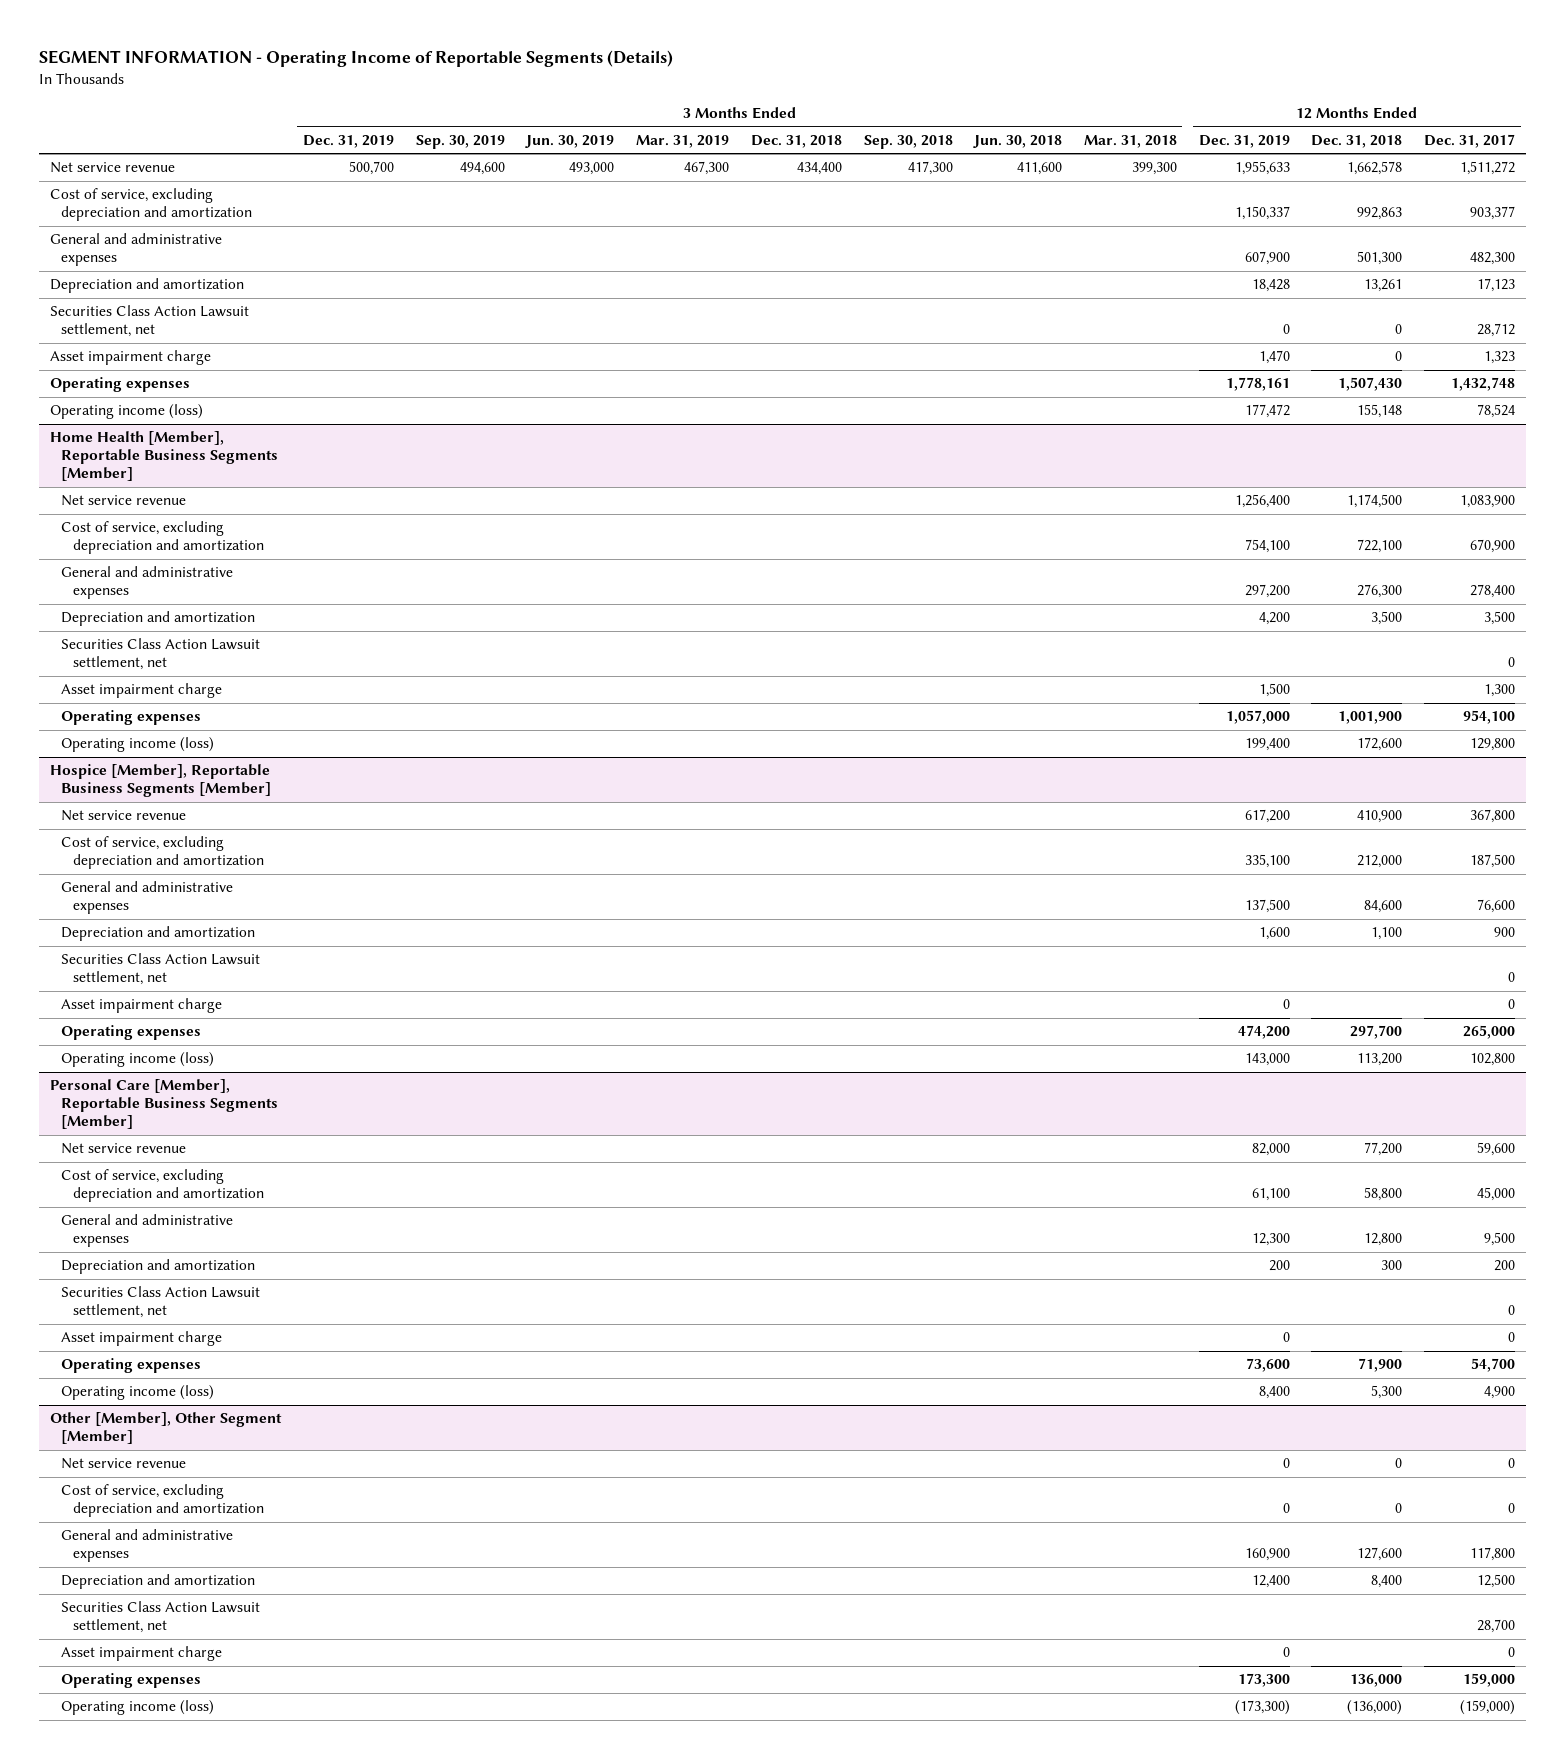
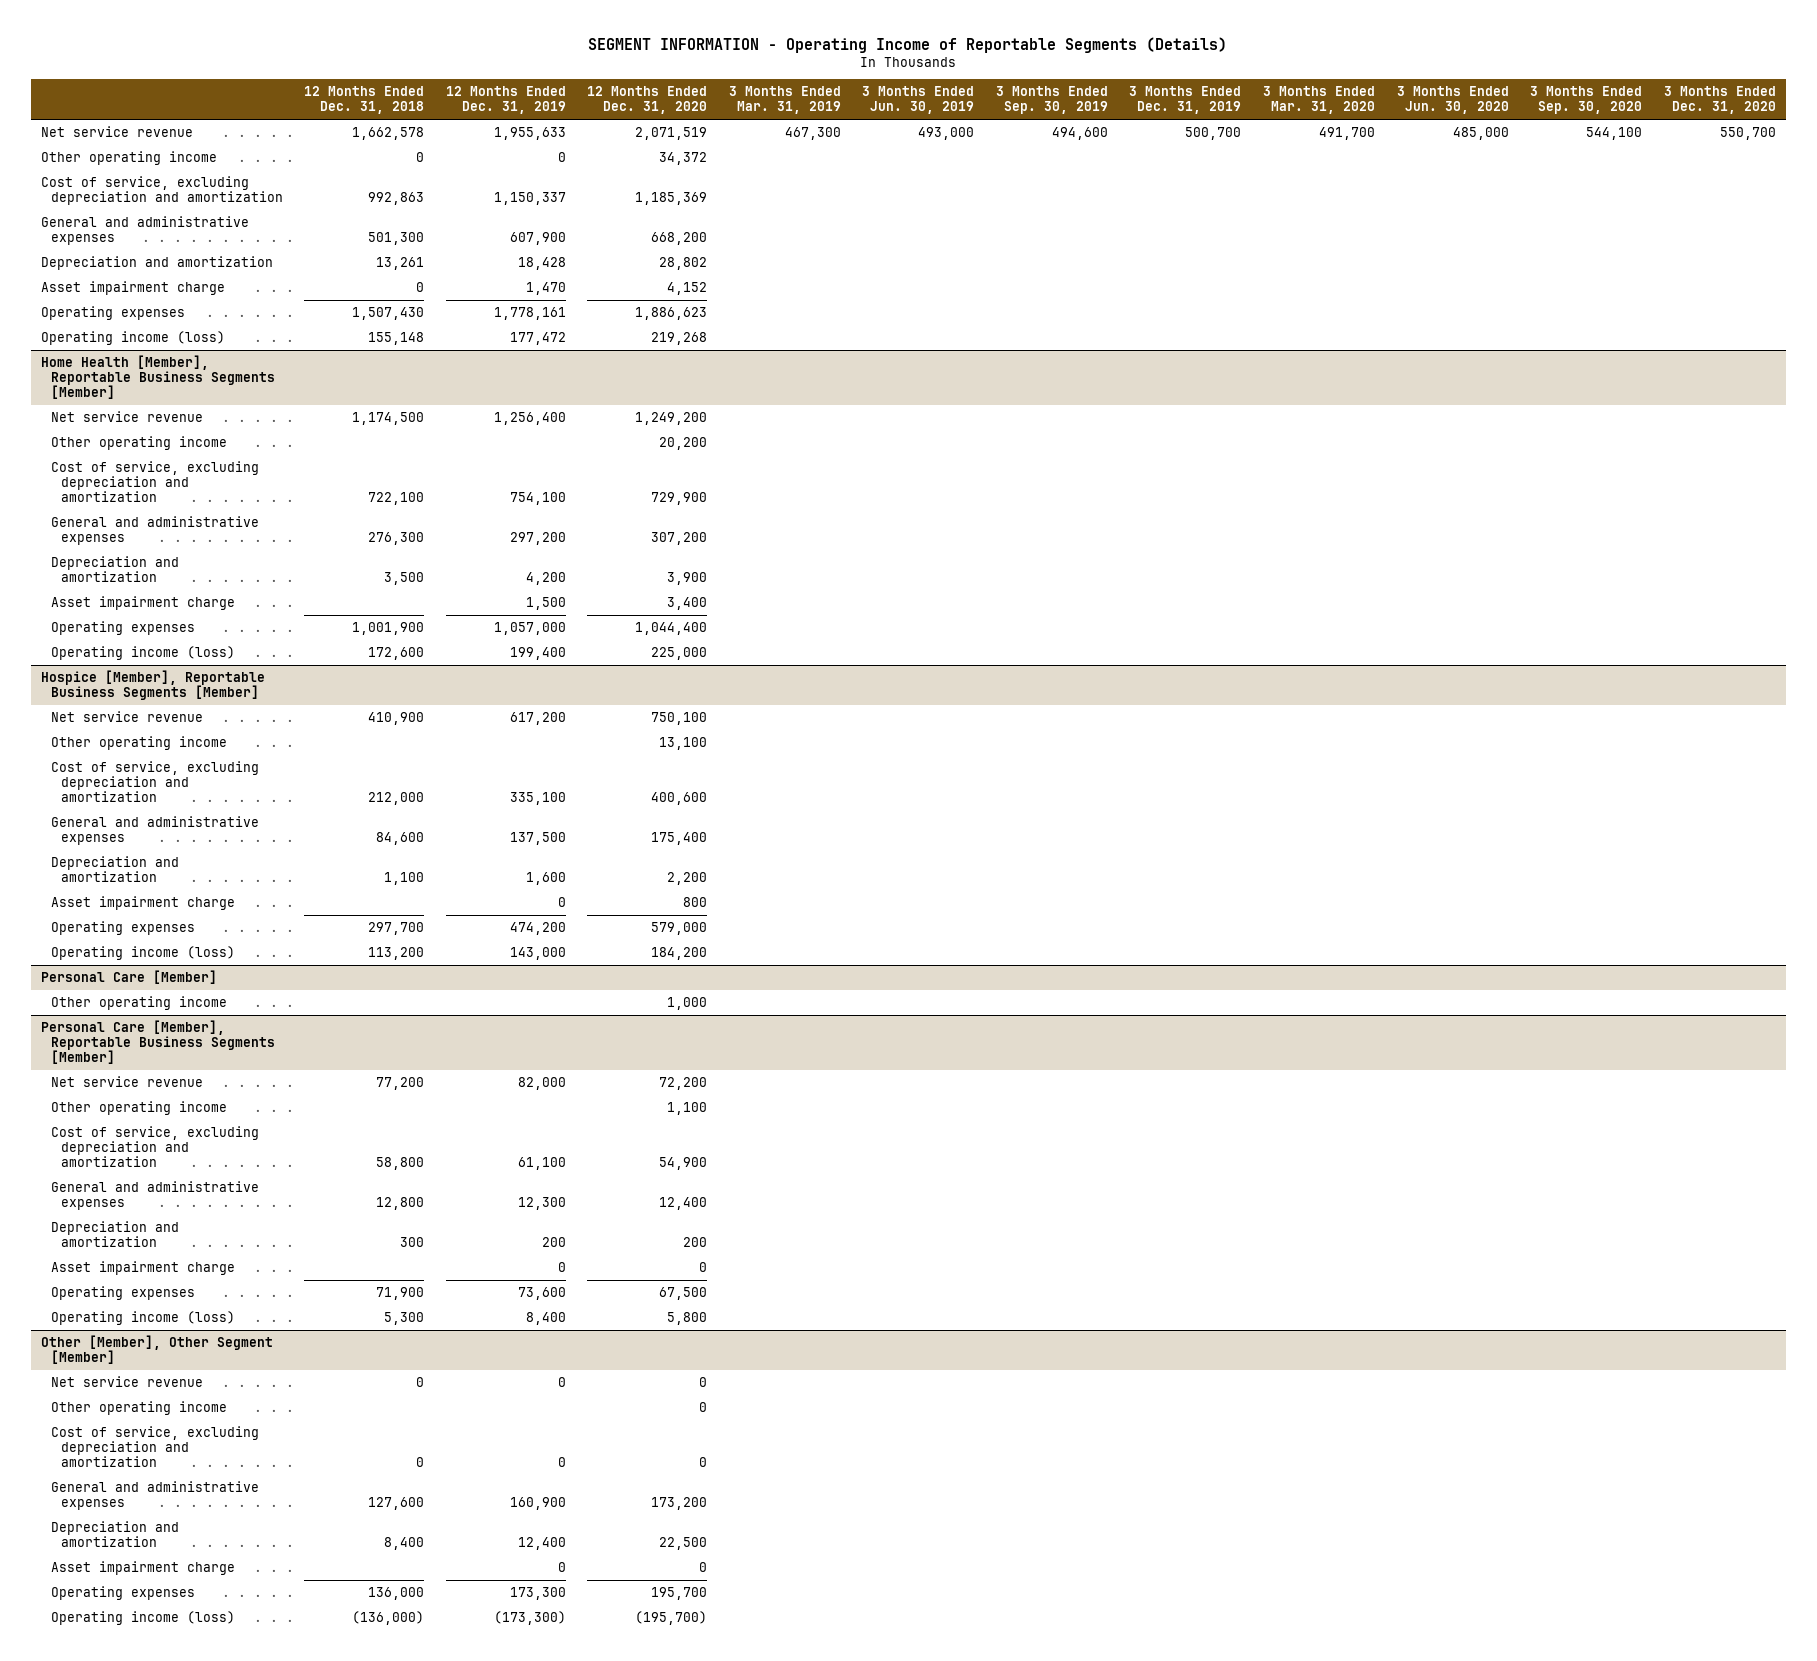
[750,134,842,148] Dec. 31, 2018 -> none
[863,134,953,149] Sep. 30, 2018 -> none
[973,134,1063,148] Jun. 30, 2018 -> none
[1083,134,1177,148] Mar. 31, 2018 -> none
[1424,133,1516,148] Dec. 31, 2017 -> none
none -> [587,86,708,115] 12 Months Ended Dec. 31, 2020
none -> [1263,86,1376,115] 3 Months Ended Mar. 31, 2020
none -> [1396,86,1509,115] 3 Months Ended Jun. 30, 2020
none -> [1530,86,1643,115] 3 Months Ended Sep. 30, 2020
none -> [1663,86,1776,115] 3 Months Ended Dec. 31, 2020
none -> [41,150,218,165] Other operating income
[50,305,250,338] Securities Class Action Lawsuit settlement, net -> none
none -> [50,435,227,450] Other operating income
[61,638,261,671] Securities Class Action Lawsuit settlement, net -> none
none -> [50,735,227,750] Other operating income
[61,953,261,986] Securities Class Action Lawsuit settlement, net -> none
none -> [41,969,218,984] Personal Care [Member]
none -> [50,995,227,1010] Other operating income
none -> [50,1100,227,1115] Other operating income
[61,1286,261,1319] Securities Class Action Lawsuit settlement, net -> none
none -> [50,1400,227,1415] Other operating income
[61,1601,261,1634] Securities Class Action Lawsuit settlement, net -> none

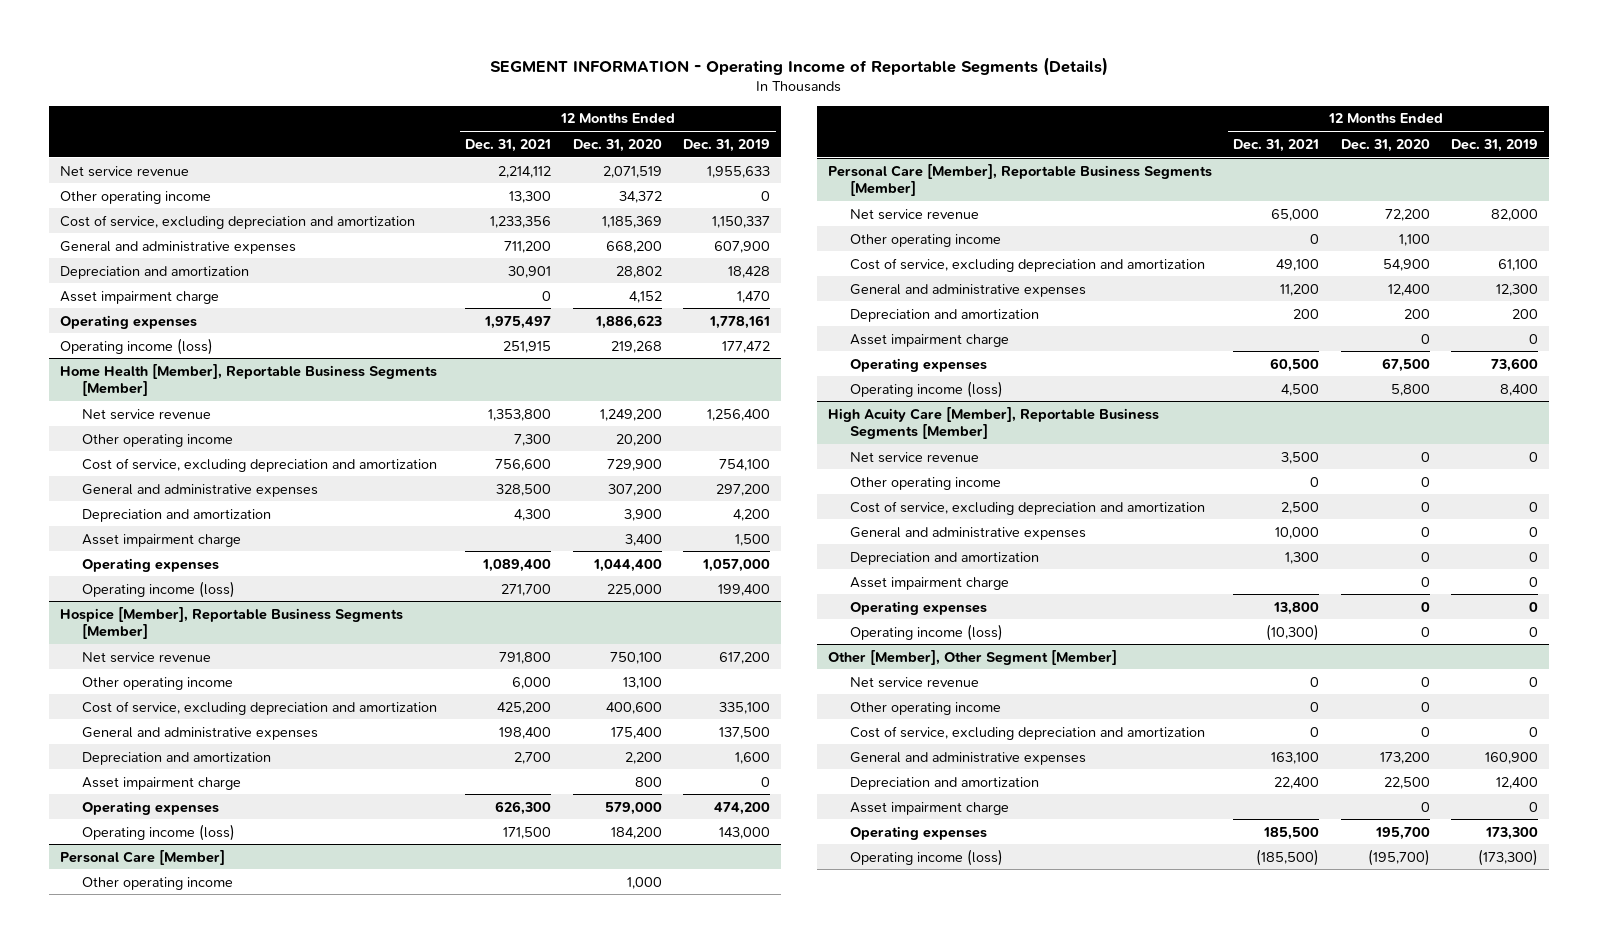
[304,86,425,115] 12 Months Ended Dec. 31, 2018 -> none
[728,86,841,115] 3 Months Ended Mar. 31, 2019 -> none
[862,86,975,115] 3 Months Ended Jun. 30, 2019 -> none
[995,86,1108,115] 3 Months Ended Sep. 30, 2019 -> none
[1129,86,1242,115] 3 Months Ended Dec. 31, 2019 -> none
[1263,86,1376,115] 3 Months Ended Mar. 31, 2020 -> none
[1396,86,1509,115] 3 Months Ended Jun. 30, 2020 -> none
[1530,86,1643,115] 3 Months Ended Sep. 30, 2020 -> none
[1663,86,1776,115] 3 Months Ended Dec. 31, 2020 -> none
none -> [465,138,552,152] Dec. 31, 2021
none -> [827,406,1159,439] High Acuity Care [Member], Reportable Business Segments [Member]
none -> [850,451,980,463] Net service revenue
none -> [850,476,1002,490] Other operating income
none -> [850,500,1206,515] Cost of service, excluding depreciation and amortization
none -> [850,526,1087,540] General and administrative expenses
none -> [850,551,1040,565] Depreciation and amortization
none -> [850,576,1010,590] Asset impairment charge
none -> [850,600,988,615] Operating expenses
none -> [850,623,1004,641] Operating income (loss)

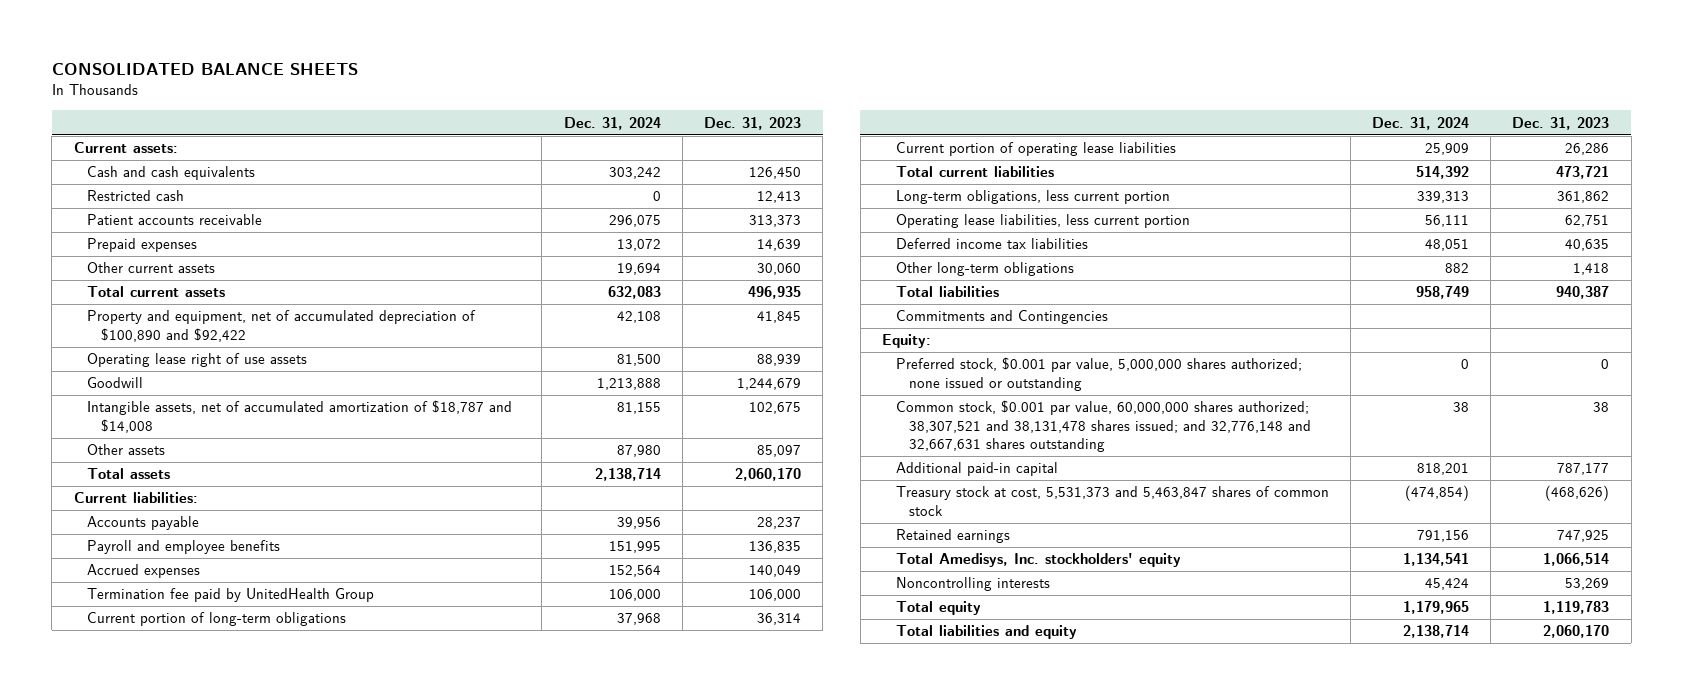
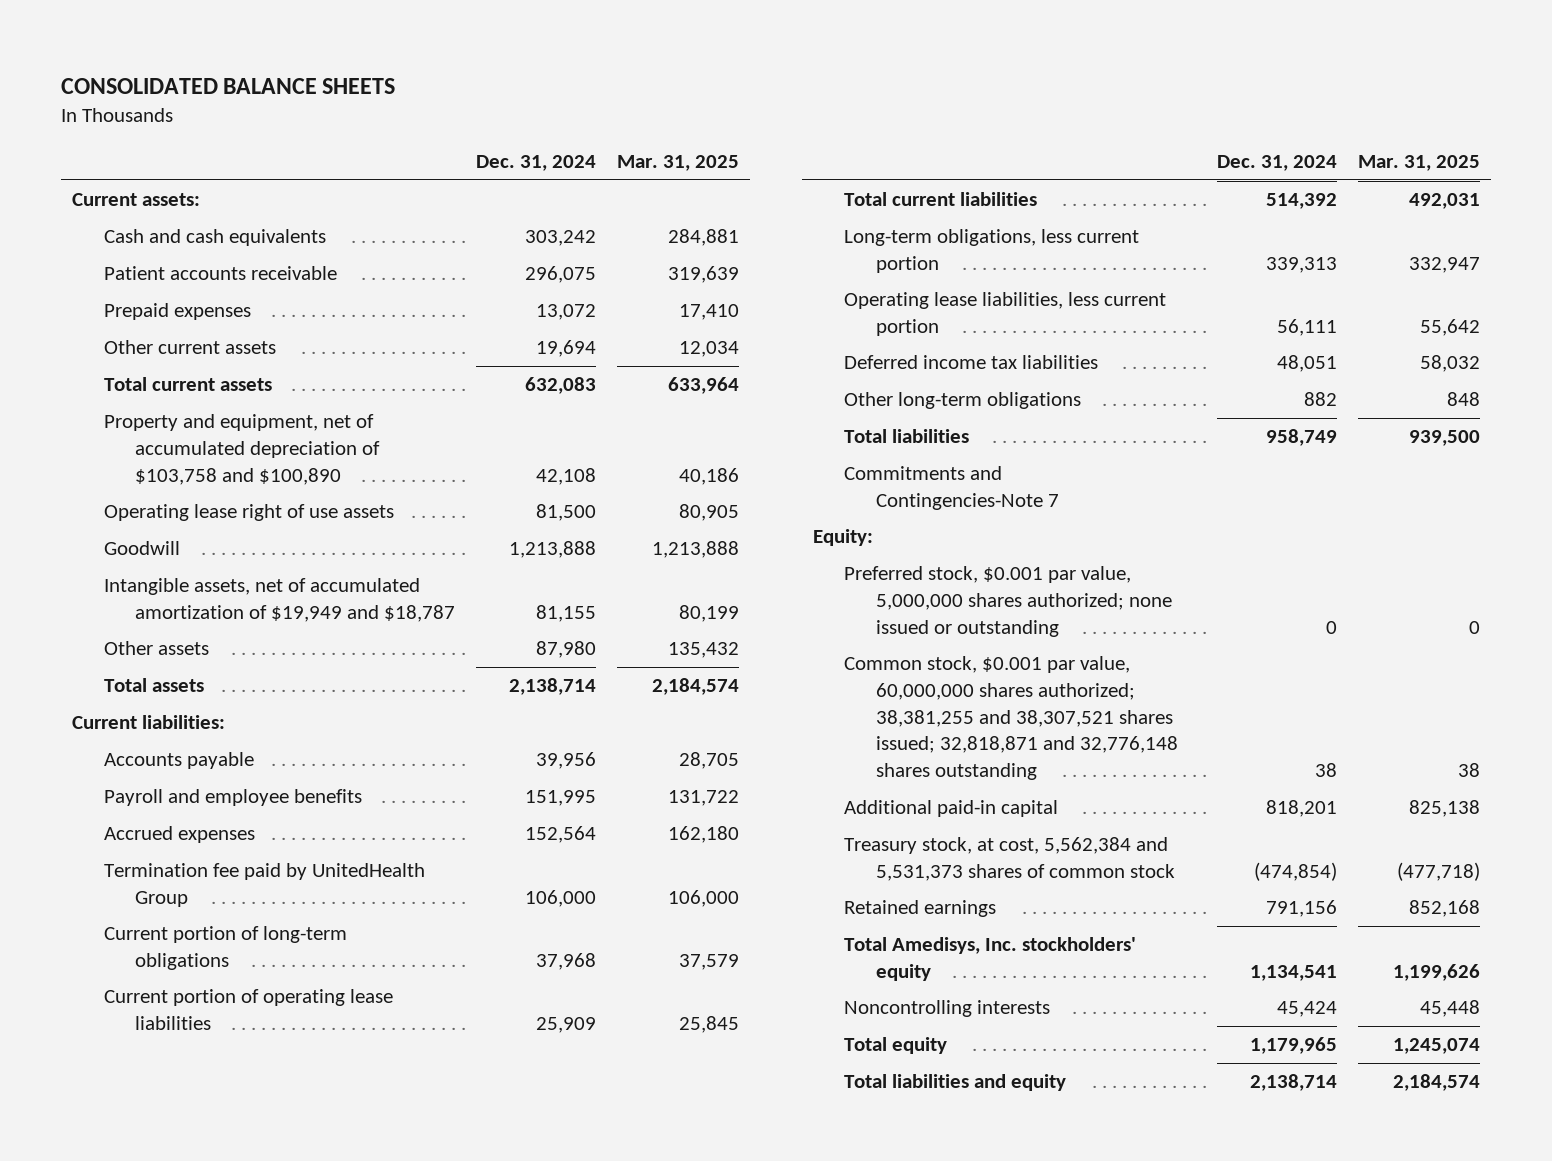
[704,116,802,130] Dec. 31, 2023 -> none
none -> [617,155,740,172] Mar. 31, 2025
[87,190,185,202] Restricted cash -> none
[87,310,477,342] Property and equipment, net of accumulated depreciation of $100,890 and $92,422 -> [103,414,381,485] Property and equipment, net of accumulated depreciation of $103,758 and $100,890
[87,400,513,433] Intangible assets, net of accumulated amortization of $18,787 and $14,008 -> [103,578,456,622] Intangible assets, net of accumulated amortization of $19,949 and $18,787
[895,310,1108,325] Commitments and Contingencies -> [844,466,1060,510] Commitments and Contingencies-Note 7
[895,400,1312,453] Common stock, $0.001 par value, 60,000,000 shares authorized; 38,307,521 and 38,131,478 shares issued; and 32,776,148 and 32,667,631 shares outstanding -> [844,656,1179,780] Common stock, $0.001 par value, 60,000,000 shares authorized; 38,381,255 and 38,307,521 shares issued; 32,818,871 and 32,776,148 shares outstanding
[895,486,1329,516] Treasury stock at cost, 5,531,373 and 5,463,847 shares of common stock -> [844,837,1176,881] Treasury stock, at cost, 5,562,384 and 5,531,373 shares of common stock

